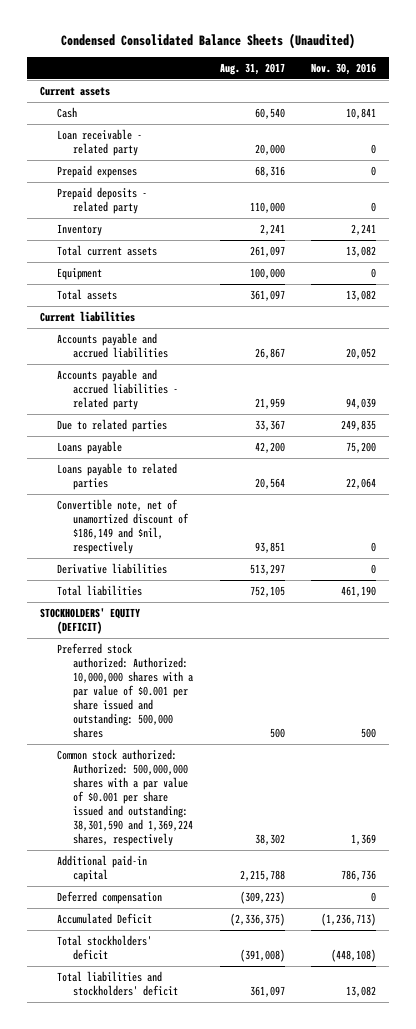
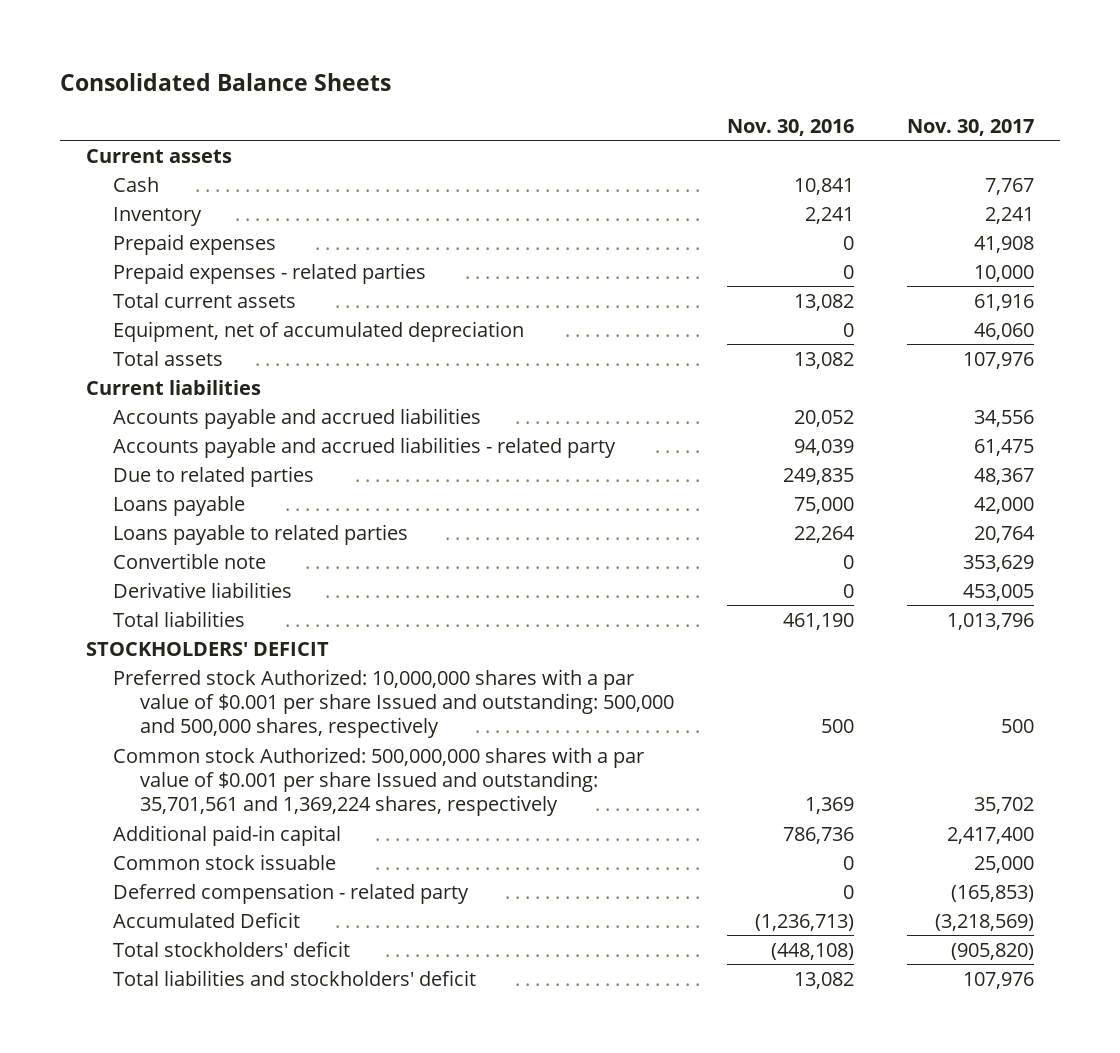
[61,33,356,50] Condensed Consolidated Balance Sheets (Unaudited) -> [59,72,391,91] Consolidated Balance Sheets
[219,63,285,76] Aug. 31, 2017 -> none
none -> [906,118,1034,136] Nov. 30, 2017
[56,129,142,157] Loan receivable - related party -> none
[56,187,147,215] Prepaid deposits - related party -> none
[56,165,137,179] Prepaid expenses -> [113,233,277,255] Prepaid expenses
none -> [113,262,427,284] Prepaid expenses - related parties
[56,268,102,281] Equipment -> [113,320,525,342] Equipment, net of accumulated depreciation
[345,442,376,454] 75,200 -> [793,496,854,514] 75,000
[345,478,376,490] 22,064 -> [793,525,855,543] 22,264
[56,499,190,554] Convertible note, net of unamortized discount of $186,149 and $nil, respectively -> [113,552,267,569] Convertible note
[40,608,141,635] STOCKHOLDERS' EQUITY (DEFICIT) -> [86,641,330,656] STOCKHOLDERS' DEFICIT
[56,643,194,738] Preferred stock authorized: Authorized: 10,000,000 shares with a par value of $0.001 per share issued and outstanding: 500,000 shares -> [113,668,675,739] Preferred stock Authorized: 10,000,000 shares with a par value of $0.001 per share Issued and outstanding: 500,000 and 500,000 shares, respectively
[56,749,194,846] Common stock authorized: Authorized: 500,000,000 shares with a par value of $0.001 per share issued and outstanding: 38,301,590 and 1,369,224 shares, respectively -> [113,746,645,817] Common stock Authorized: 500,000,000 shares with a par value of $0.001 per share Issued and outstanding: 35,701,561 and 1,369,224 shares, respectively
none -> [113,853,337,870] Common stock issuable
[56,891,162,905] Deferred compensation -> [113,882,470,904] Deferred compensation - related party

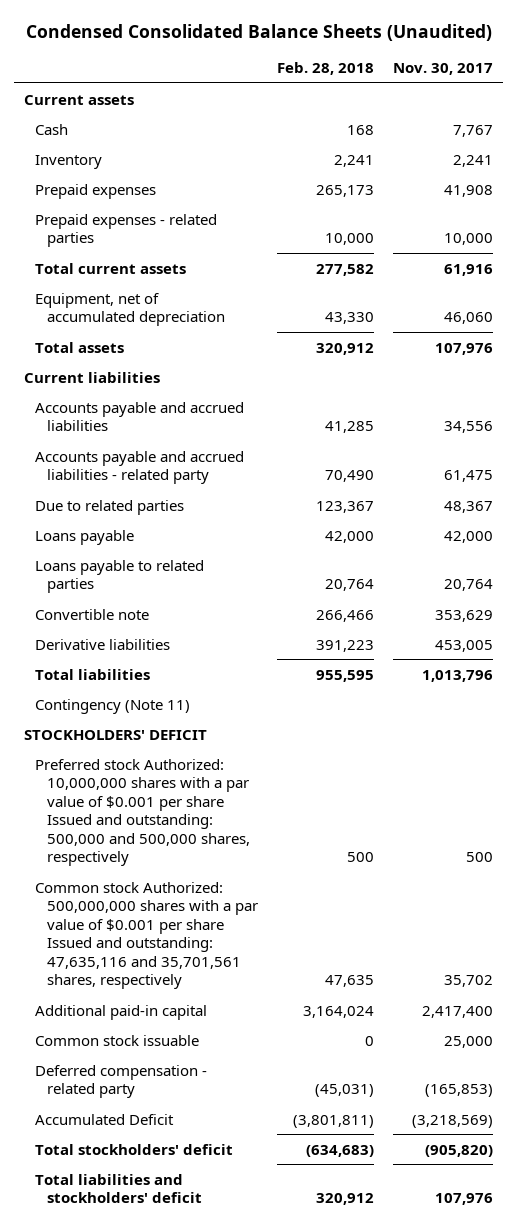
[59,72,391,91] Consolidated Balance Sheets -> [25,23,492,41] Condensed Consolidated Balance Sheets (Unaudited)
[726,118,854,136] Nov. 30, 2016 -> none
none -> [277,62,375,76] Feb. 28, 2018
none -> [35,698,191,714] Contingency (Note 11)
[113,746,645,817] Common stock Authorized: 500,000,000 shares with a par value of $0.001 per share Issued and outstanding: 35,701,561 and 1,369,224 shares, respectively -> [35,881,258,990] Common stock Authorized: 500,000,000 shares with a par value of $0.001 per share Issued and outstanding: 47,635,116 and 35,701,561 shares, respectively

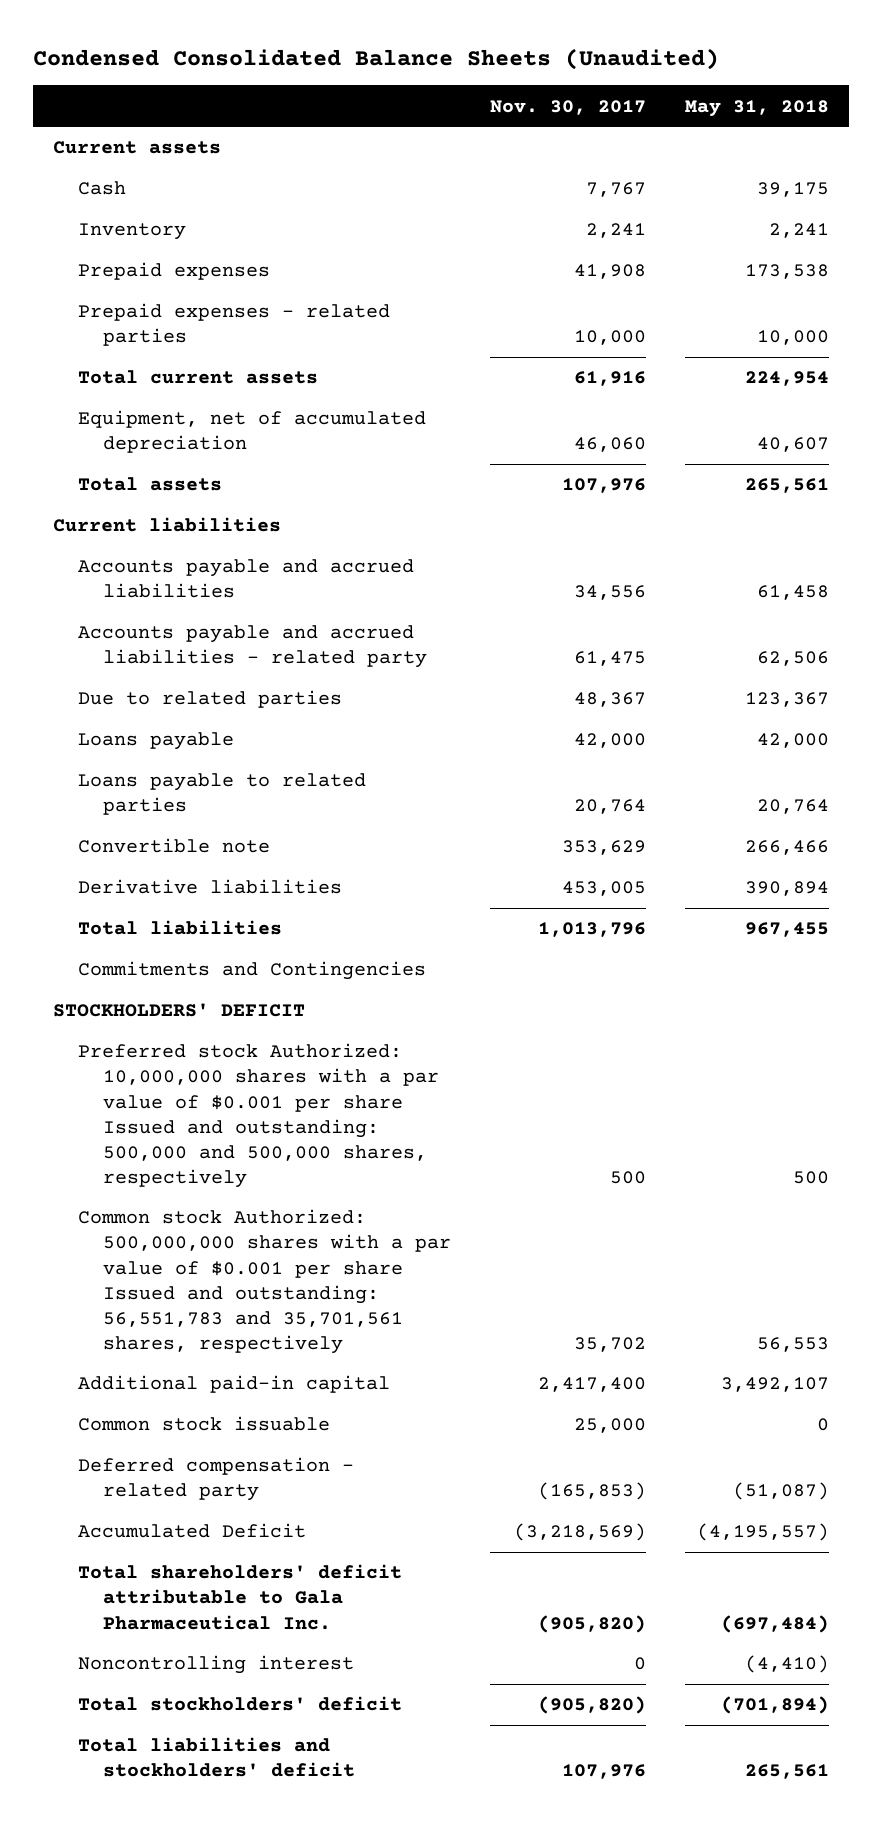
[277,62,375,76] Feb. 28, 2018 -> none
none -> [685,99,830,117] May 31, 2018
[35,698,191,714] Contingency (Note 11) -> [78,961,427,981] Commitments and Contingencies
[35,881,258,990] Common stock Authorized: 500,000,000 shares with a par value of $0.001 per share Issued and outstanding: 47,635,116 and 35,701,561 shares, respectively -> [78,1209,452,1354] Common stock Authorized: 500,000,000 shares with a par value of $0.001 per share Issued and outstanding: 56,551,783 and 35,701,561 shares, respectively
none -> [78,1564,403,1630] Total shareholders' deficit attributable to Gala Pharmaceutical Inc.
none -> [78,1655,355,1675] Noncontrolling interest

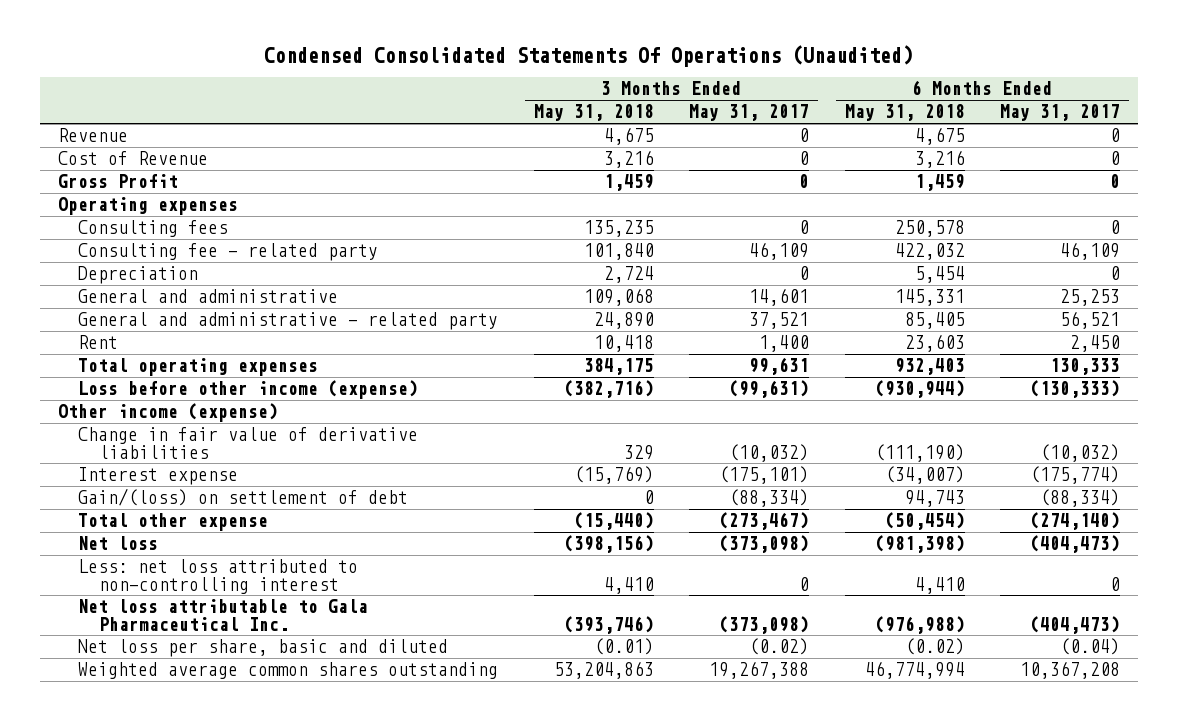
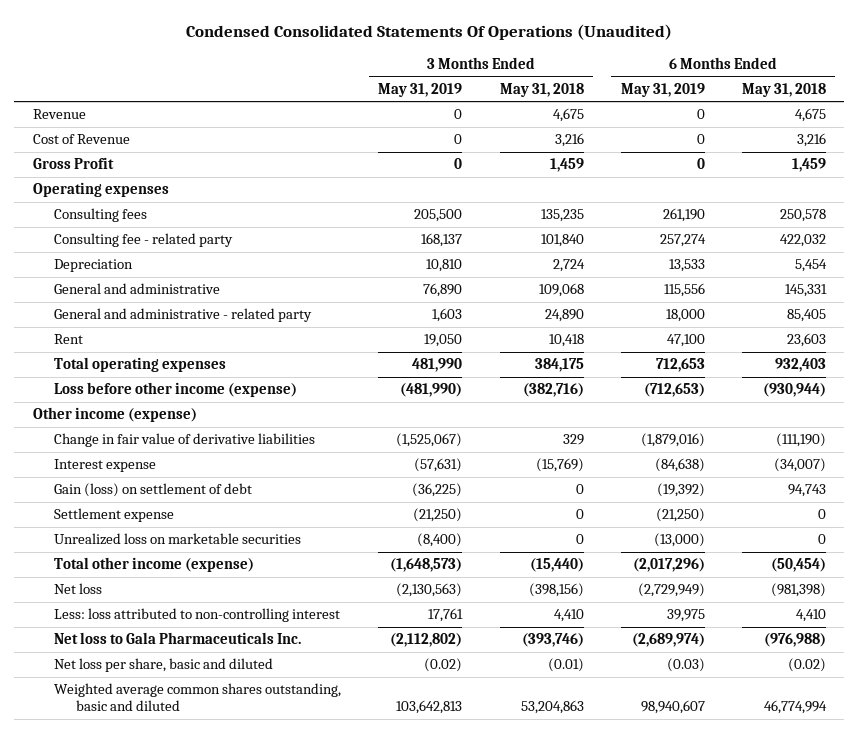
[689,104,810,122] May 31, 2017 -> none
[1000,104,1121,122] May 31, 2017 -> none
none -> [378,82,463,97] May 31, 2019
none -> [620,82,705,97] May 31, 2019
[78,488,409,507] Gain/(loss) on settlement of debt -> [54,483,253,498] Gain (loss) on settlement of debt
none -> [54,508,175,523] Settlement expense
none -> [54,533,302,546] Unrealized loss on marketable securities
[78,513,269,532] Total other expense -> [54,557,255,573] Total other income (expense)
[78,559,359,594] Less: net loss attributed to non-controlling interest -> [54,608,341,623] Less: loss attributed to non-controlling interest
[78,599,369,631] Net loss attributable to Gala Pharmaceutical Inc. -> [54,632,302,645] Net loss to Gala Pharmaceuticals Inc.
[78,662,499,680] Weighted average common shares outstanding -> [54,683,342,712] Weighted average common shares outstanding, basic and diluted

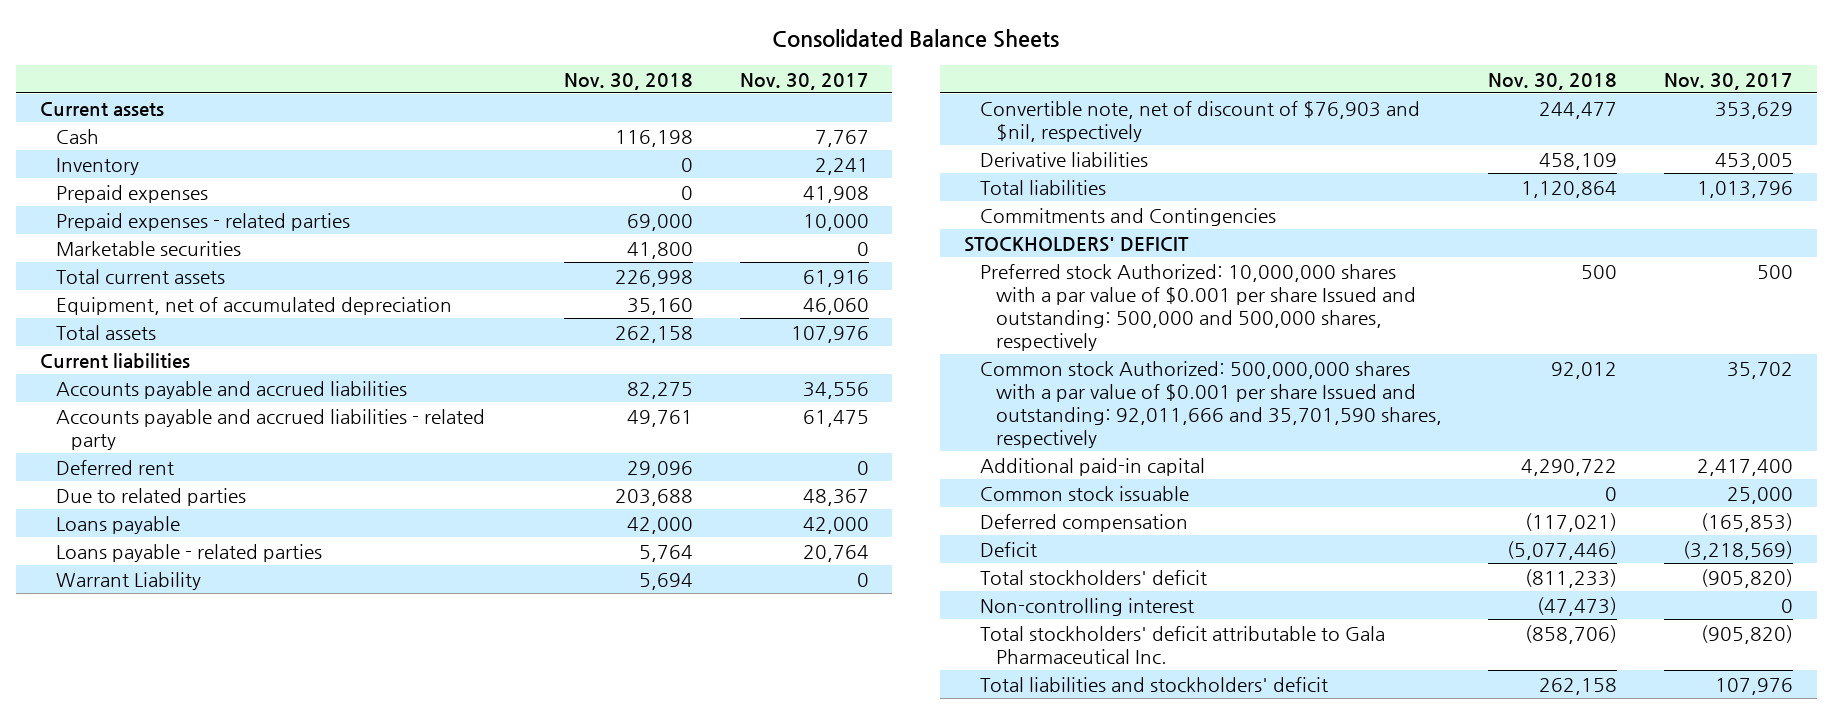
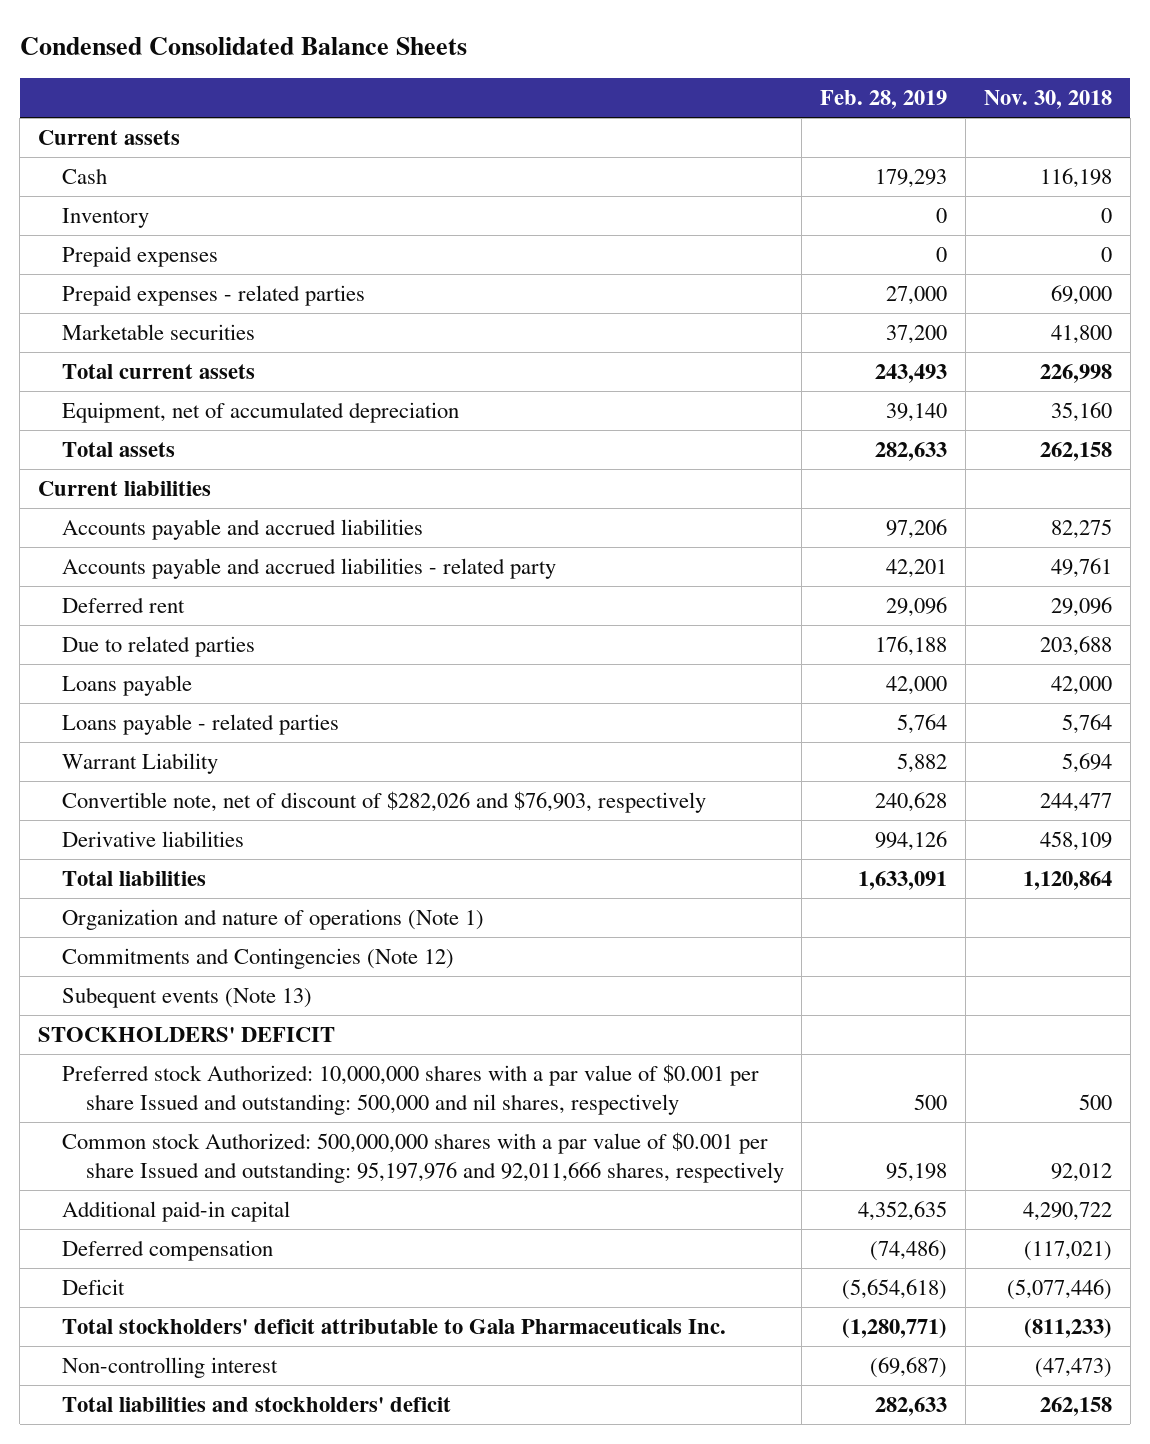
[772,29,1060,49] Consolidated Balance Sheets -> [19,37,467,56] Condensed Consolidated Balance Sheets
[740,72,870,90] Nov. 30, 2017 -> none
none -> [820,89,948,109] Feb. 28, 2019
[979,100,1420,142] Convertible note, net of discount of $76,903 and $nil, respectively -> [61,791,706,814] Convertible note, net of discount of $282,026 and $76,903, respectively
none -> [61,909,484,931] Organization and nature of operations (Note 1)
[979,207,1276,226] Commitments and Contingencies -> [61,948,454,970] Commitments and Contingencies (Note 12)
none -> [61,987,312,1009] Subequent events (Note 13)
[979,263,1416,351] Preferred stock Authorized: 10,000,000 shares with a par value of $0.001 per share Issued and outstanding: 500,000 and 500,000 shares, respectively -> [61,1064,759,1116] Preferred stock Authorized: 10,000,000 shares with a par value of $0.001 per share Issued and outstanding: 500,000 and nil shares, respectively
[979,360,1442,448] Common stock Authorized: 500,000,000 shares with a par value of $0.001 per share Issued and outstanding: 92,011,666 and 35,701,590 shares, respectively -> [61,1132,784,1184] Common stock Authorized: 500,000,000 shares with a par value of $0.001 per share Issued and outstanding: 95,197,976 and 92,011,666 shares, respectively
[979,485,1189,501] Common stock issuable -> none
[979,569,1207,585] Total stockholders' deficit -> [61,1319,726,1335] Total stockholders' deficit attributable to Gala Pharmaceuticals Inc.
[979,625,1385,664] Total stockholders' deficit attributable to Gala Pharmaceutical Inc. -> none

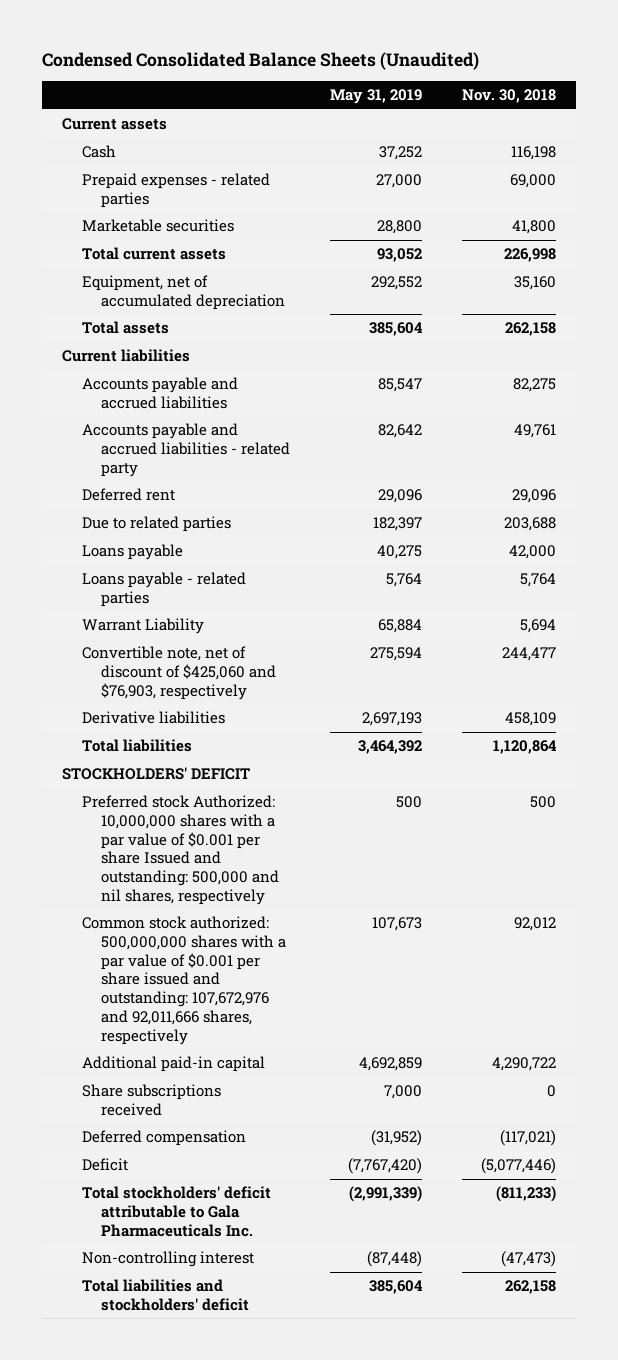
[19,37,467,56] Condensed Consolidated Balance Sheets -> [42,51,480,70] Condensed Consolidated Balance Sheets (Unaudited)
[820,89,948,109] Feb. 28, 2019 -> none
none -> [329,89,422,105] May 31, 2019
[61,208,149,229] Inventory -> none
[61,246,218,268] Prepaid expenses -> none
[61,791,706,814] Convertible note, net of discount of $282,026 and $76,903, respectively -> [81,646,277,700] Convertible note, net of discount of $425,060 and $76,903, respectively
[61,909,484,931] Organization and nature of operations (Note 1) -> none
[61,948,454,970] Commitments and Contingencies (Note 12) -> none
[61,987,312,1009] Subequent events (Note 13) -> none
[61,1132,784,1184] Common stock Authorized: 500,000,000 shares with a par value of $0.001 per share Issued and outstanding: 95,197,976 and 92,011,666 shares, respectively -> [81,916,287,1045] Common stock authorized: 500,000,000 shares with a par value of $0.001 per share issued and outstanding: 107,672,976 and 92,011,666 shares, respectively
none -> [81,1084,221,1117] Share subscriptions received

